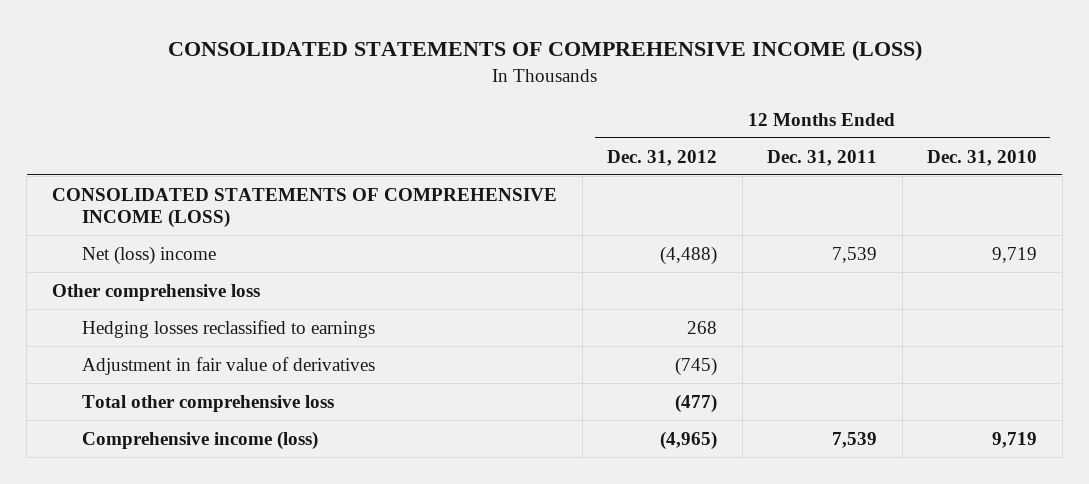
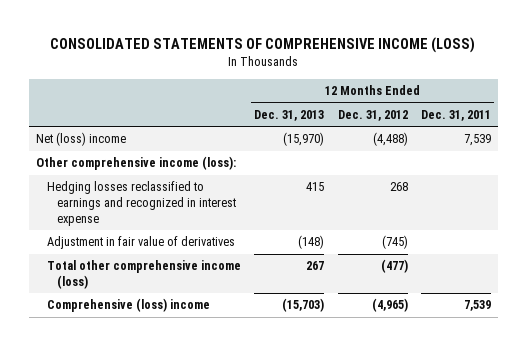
[927,149,1038,166] Dec. 31, 2010 -> none
none -> [254,109,325,121] Dec. 31, 2013
[52,187,558,228] CONSOLIDATED STATEMENTS OF COMPREHENSIVE INCOME (LOSS) -> none
[52,283,261,301] Other comprehensive loss -> [35,156,236,171] Other comprehensive income (loss):
[81,319,375,338] Hedging losses reclassified to earnings -> [46,181,237,226] Hedging losses reclassified to earnings and recognized in interest expense
[81,394,334,412] Total other comprehensive loss -> [46,260,241,290] Total other comprehensive income (loss)
[81,430,318,450] Comprehensive income (loss) -> [46,298,210,313] Comprehensive (loss) income

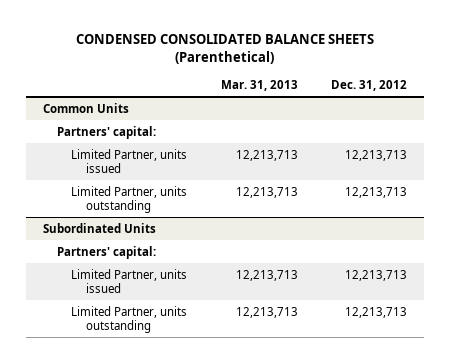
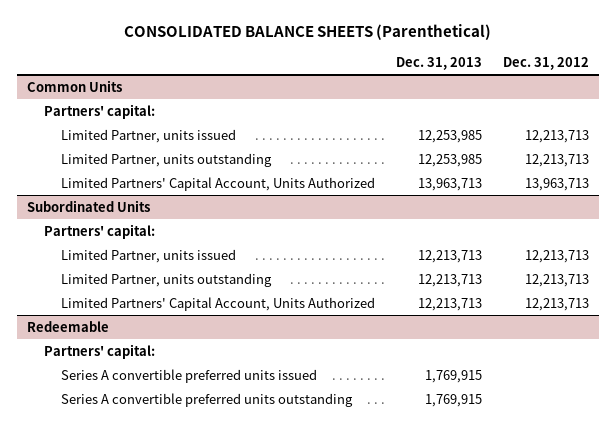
[76,33,375,64] CONDENSED CONSOLIDATED BALANCE SHEETS (Parenthetical) -> [123,24,491,41] CONSOLIDATED BALANCE SHEETS (Parenthetical)
[220,79,298,91] Mar. 31, 2013 -> none
none -> [395,57,482,71] Dec. 31, 2013
none -> [60,176,375,191] Limited Partners' Capital Account, Units Authorized
none -> [60,296,375,311] Limited Partners' Capital Account, Units Authorized
none -> [27,320,110,332] Redeemable
none -> [43,343,155,359] Partners' capital:
none -> [60,368,317,383] Series A convertible preferred units issued
none -> [60,392,353,407] Series A convertible preferred units outstanding

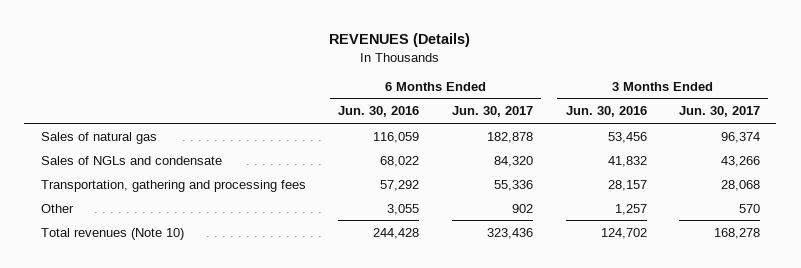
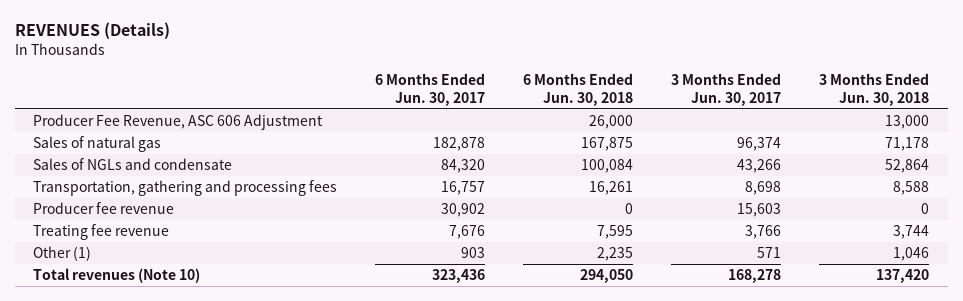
[338,106,420,118] Jun. 30, 2016 -> none
[565,106,647,118] Jun. 30, 2016 -> none
none -> [523,73,634,107] 6 Months Ended Jun. 30, 2018
none -> [819,73,930,107] 3 Months Ended Jun. 30, 2018
none -> [33,113,324,130] Producer Fee Revenue, ASC 606 Adjustment
[493,179,533,191] 55,336 -> [441,180,486,195] 16,757
[721,179,761,191] 28,068 -> [745,180,782,195] 8,698
none -> [33,201,175,214] Producer fee revenue
none -> [33,223,170,240] Treating fee revenue
[40,203,74,213] Other -> [33,245,92,261] Other (1)
[511,203,533,213] 902 -> [461,246,486,258] 903
[739,203,761,213] 570 -> [757,246,782,258] 571

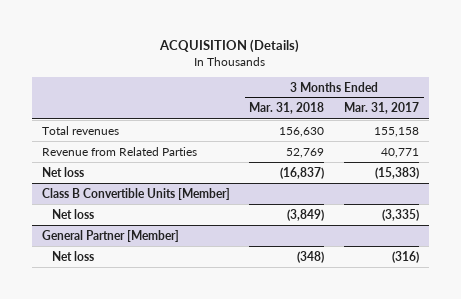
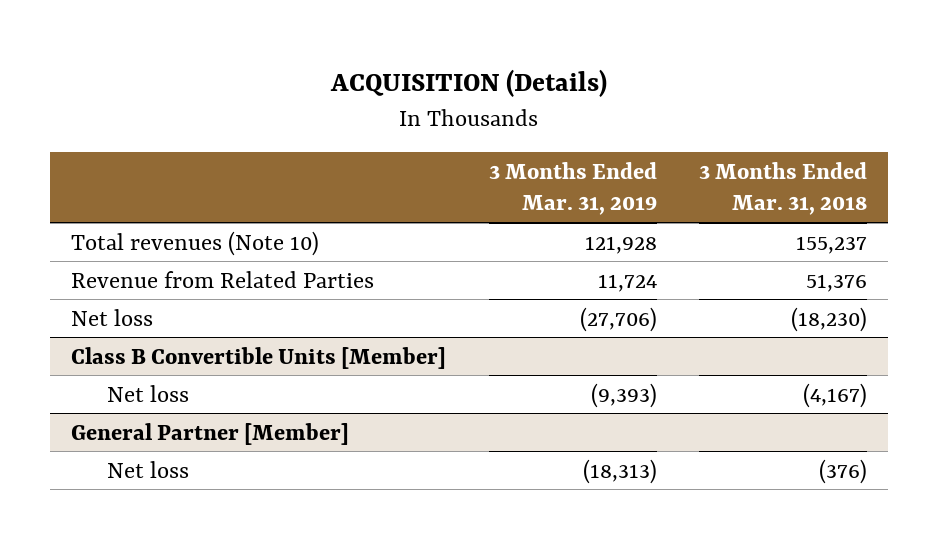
[344,102,420,115] Mar. 31, 2017 -> none
none -> [488,161,657,216] 3 Months Ended Mar. 31, 2019
[41,125,119,135] Total revenues -> [71,230,320,256] Total revenues (Note 10)
[279,126,325,137] 156,630 -> [796,235,868,254] 155,237
[286,147,325,158] 52,769 -> [806,273,868,292] 51,376
[280,166,325,179] (16,837) -> [791,306,868,332] (18,230)
[287,208,325,221] (3,849) -> [803,382,868,408] (4,167)
[297,250,325,263] (348) -> [819,458,868,484] (376)

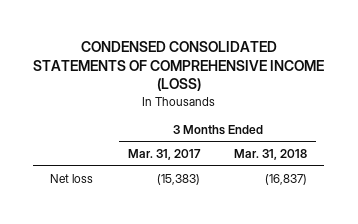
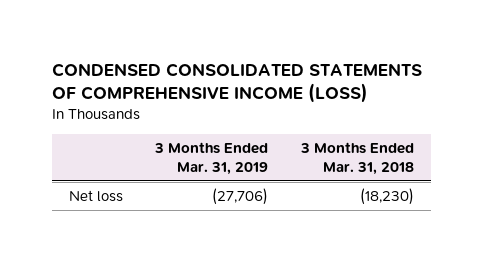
[127,149,201,161] Mar. 31, 2017 -> none
none -> [154,142,269,176] 3 Months Ended Mar. 31, 2019
[265,174,308,186] (16,837) -> [360,187,415,205] (18,230)

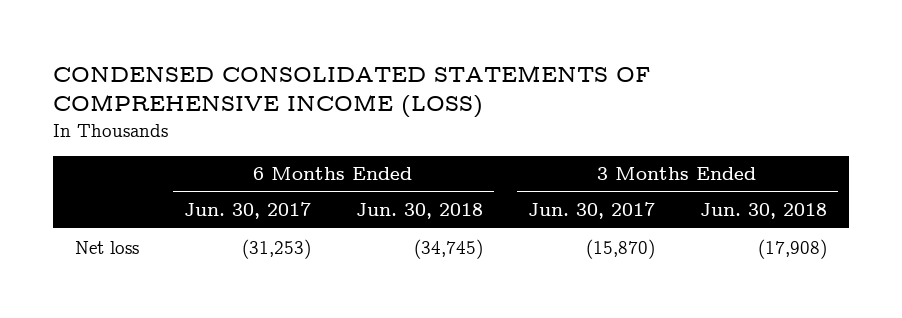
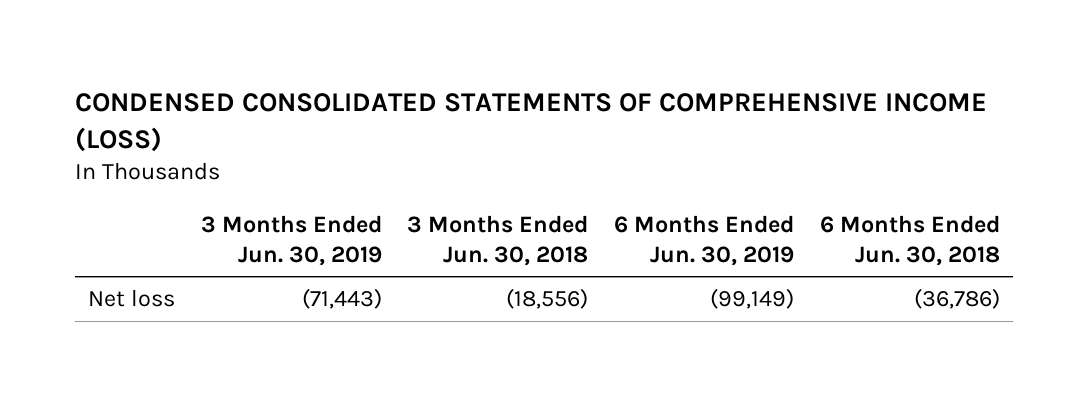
[183,202,311,220] Jun. 30, 2017 -> none
[527,202,655,220] Jun. 30, 2017 -> none
none -> [200,214,382,266] 3 Months Ended Jun. 30, 2019
none -> [614,214,795,266] 6 Months Ended Jun. 30, 2019
[413,238,483,259] (34,745) -> [914,288,1001,310] (36,786)
[757,238,827,259] (17,908) -> [506,288,589,310] (18,556)

